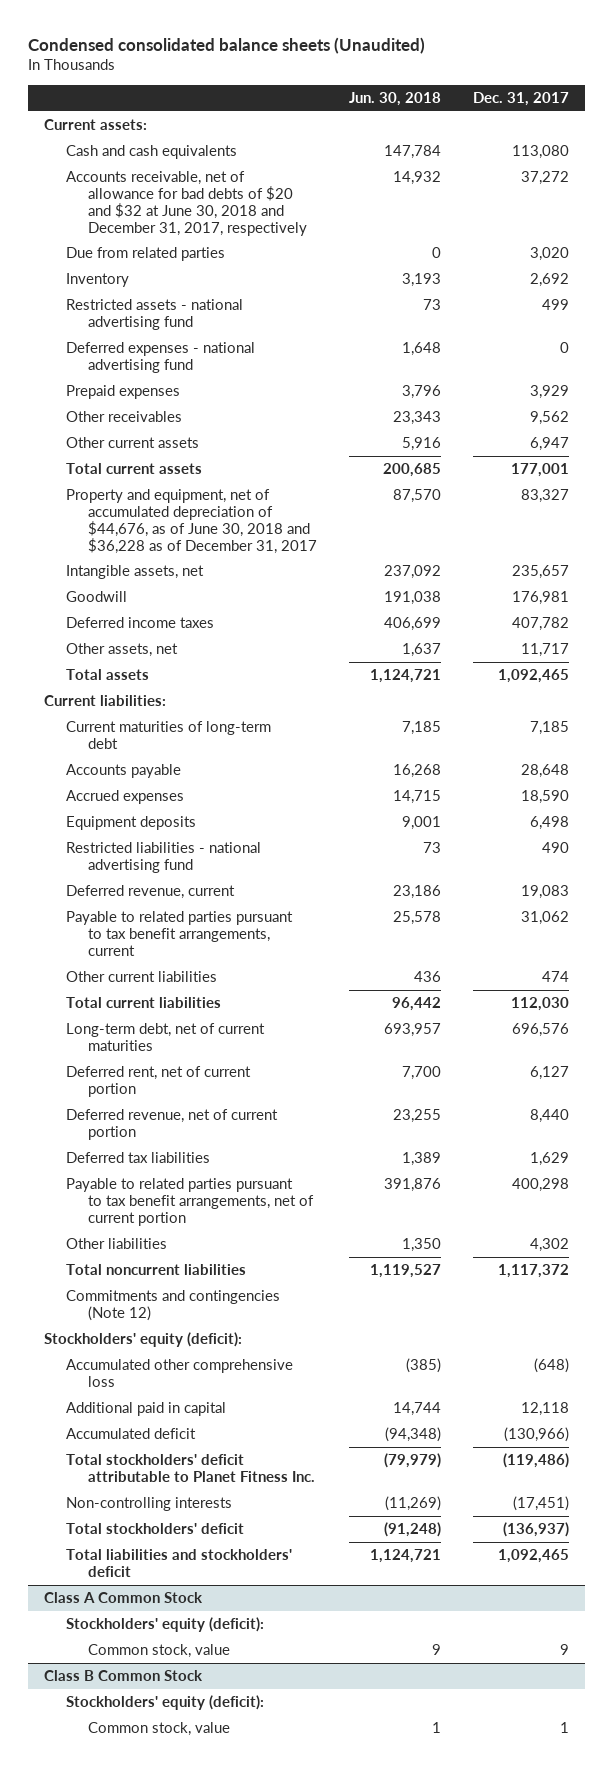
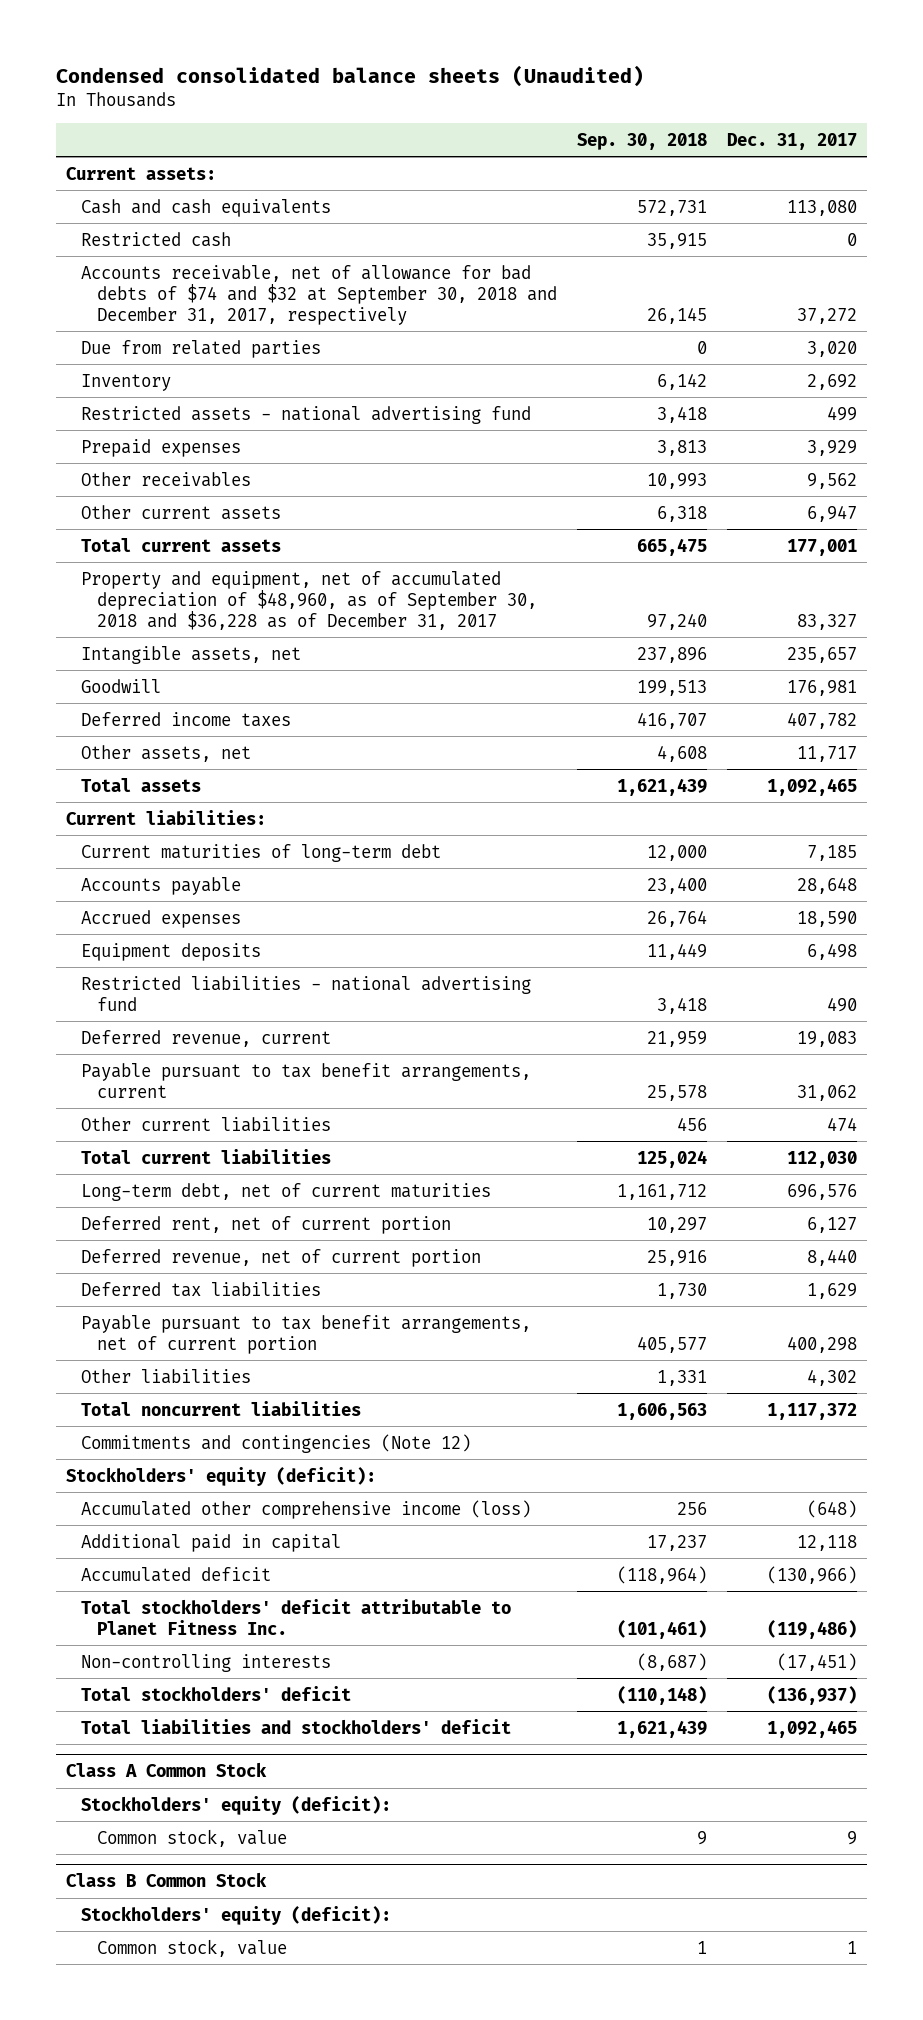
[349,92,442,107] Jun. 30, 2018 -> none
none -> [576,132,707,150] Sep. 30, 2018
none -> [81,231,232,247] Restricted cash
[66,171,308,236] Accounts receivable, net of allowance for bad debts of $20 and $32 at June 30, 2018 and December 31, 2017, respectively -> [81,264,557,325] Accounts receivable, net of allowance for bad debts of $74 and $32 at September 30, 2018 and December 31, 2017, respectively
[66,342,256,374] Deferred expenses - national advertising fund -> none
[66,489,318,554] Property and equipment, net of accumulated depreciation of $44,676, as of June 30, 2018 and $36,228 as of December 31, 2017 -> [81,570,537,630] Property and equipment, net of accumulated depreciation of $48,960, as of September 30, 2018 and $36,228 as of December 31, 2017
[66,911,294,956] Payable to related parties pursuant to tax benefit arrangements, current -> [81,1062,532,1098] Payable pursuant to tax benefit arrangements, current
[66,1178,315,1226] Payable to related parties pursuant to tax benefit arrangements, net of current portion -> [81,1314,532,1354] Payable pursuant to tax benefit arrangements, net of current portion
[66,1359,294,1388] Accumulated other comprehensive loss -> [81,1499,532,1519] Accumulated other comprehensive income (loss)

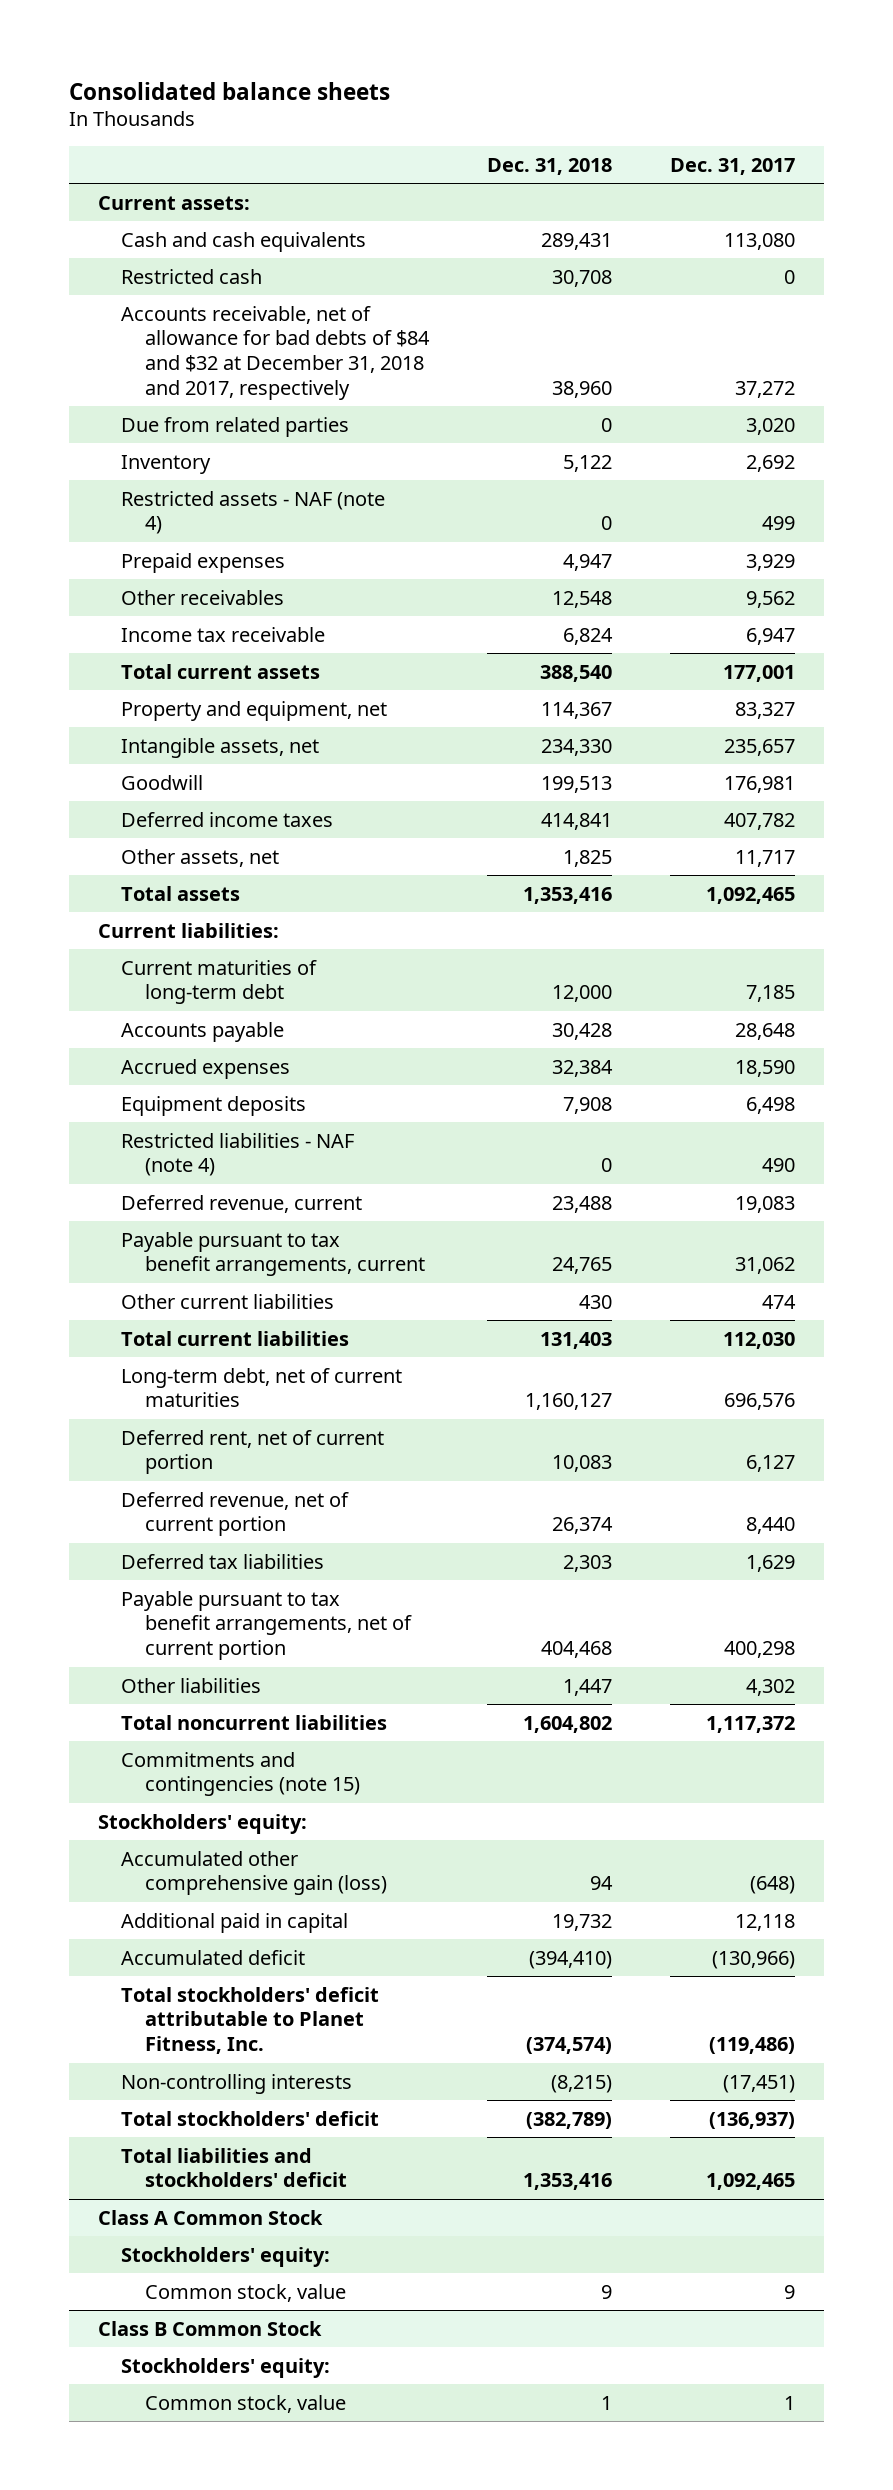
[56,64,645,87] Condensed consolidated balance sheets (Unaudited) -> [68,81,390,100] Consolidated balance sheets
[576,132,707,150] Sep. 30, 2018 -> none
none -> [486,157,612,175] Dec. 31, 2018
[81,264,557,325] Accounts receivable, net of allowance for bad debts of $74 and $32 at September 30, 2018 and December 31, 2017, respectively -> [121,305,430,400] Accounts receivable, net of allowance for bad debts of $84 and $32 at December 31, 2018 and 2017, respectively
[81,405,532,424] Restricted assets - national advertising fund -> [121,490,386,535] Restricted assets - NAF (note 4)
[81,504,282,520] Other current assets -> [121,626,326,642] Income tax receivable
[81,570,537,630] Property and equipment, net of accumulated depreciation of $48,960, as of September 30, 2018 and $36,228 as of December 31, 2017 -> [121,700,388,721] Property and equipment, net
[81,975,532,1011] Restricted liabilities - national advertising fund -> [121,1132,355,1177] Restricted liabilities - NAF (note 4)
[81,1433,472,1453] Commitments and contingencies (Note 12) -> [121,1751,360,1797] Commitments and contingencies (note 15)
[66,1466,377,1486] Stockholders' equity (deficit): -> [97,1813,307,1834] Stockholders' equity:
[81,1499,532,1519] Accumulated other comprehensive income (loss) -> [121,1850,387,1896] Accumulated other comprehensive gain (loss)
[81,1598,512,1635] Total stockholders' deficit attributable to Planet Fitness Inc. -> [121,1986,380,2055] Total stockholders' deficit attributable to Planet Fitness, Inc.
[81,1795,392,1815] Stockholders' equity (deficit): -> [121,2246,331,2267] Stockholders' equity:
[81,1905,392,1925] Stockholders' equity (deficit): -> [121,2357,331,2378] Stockholders' equity:

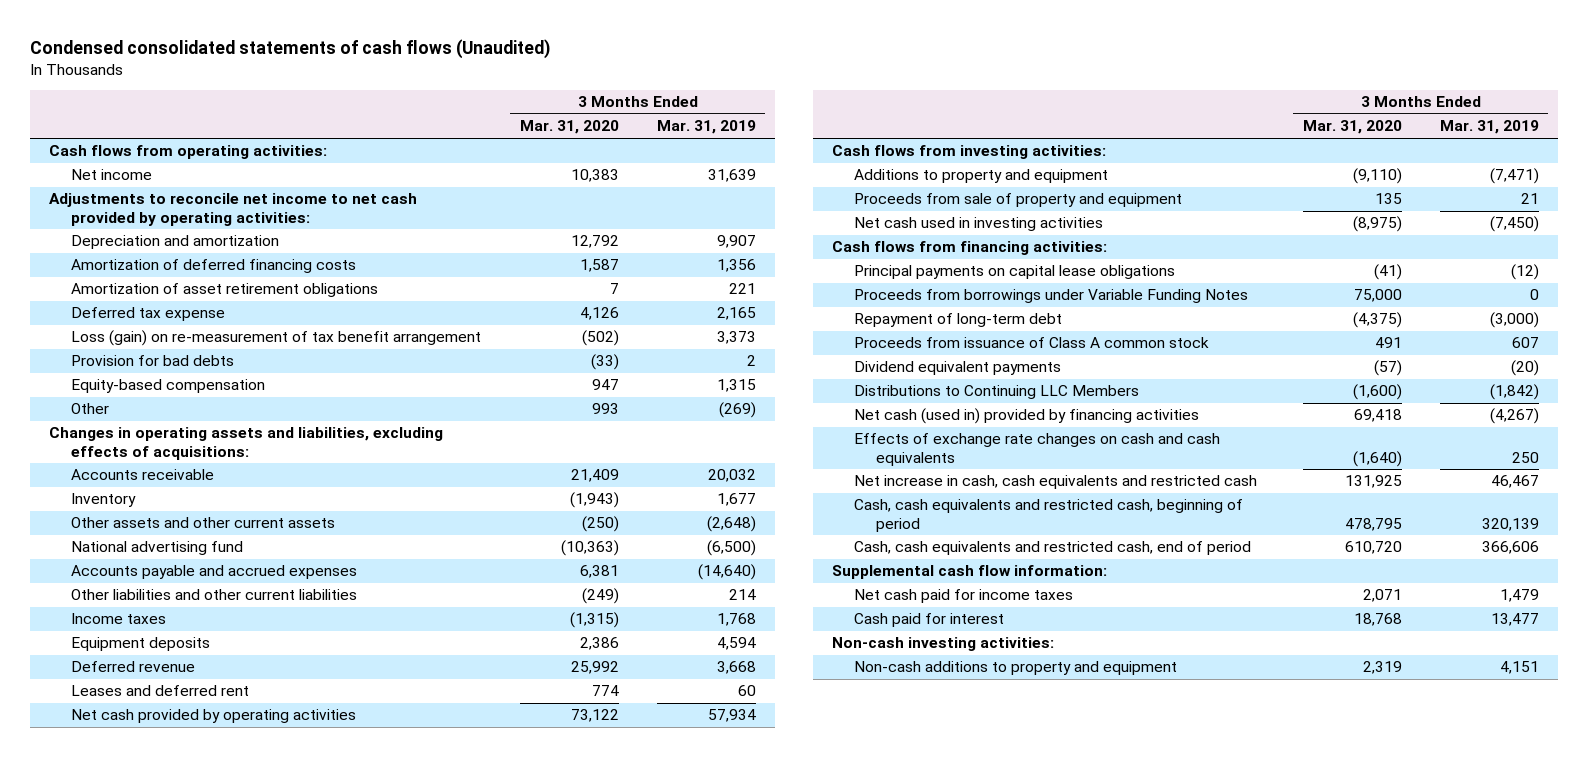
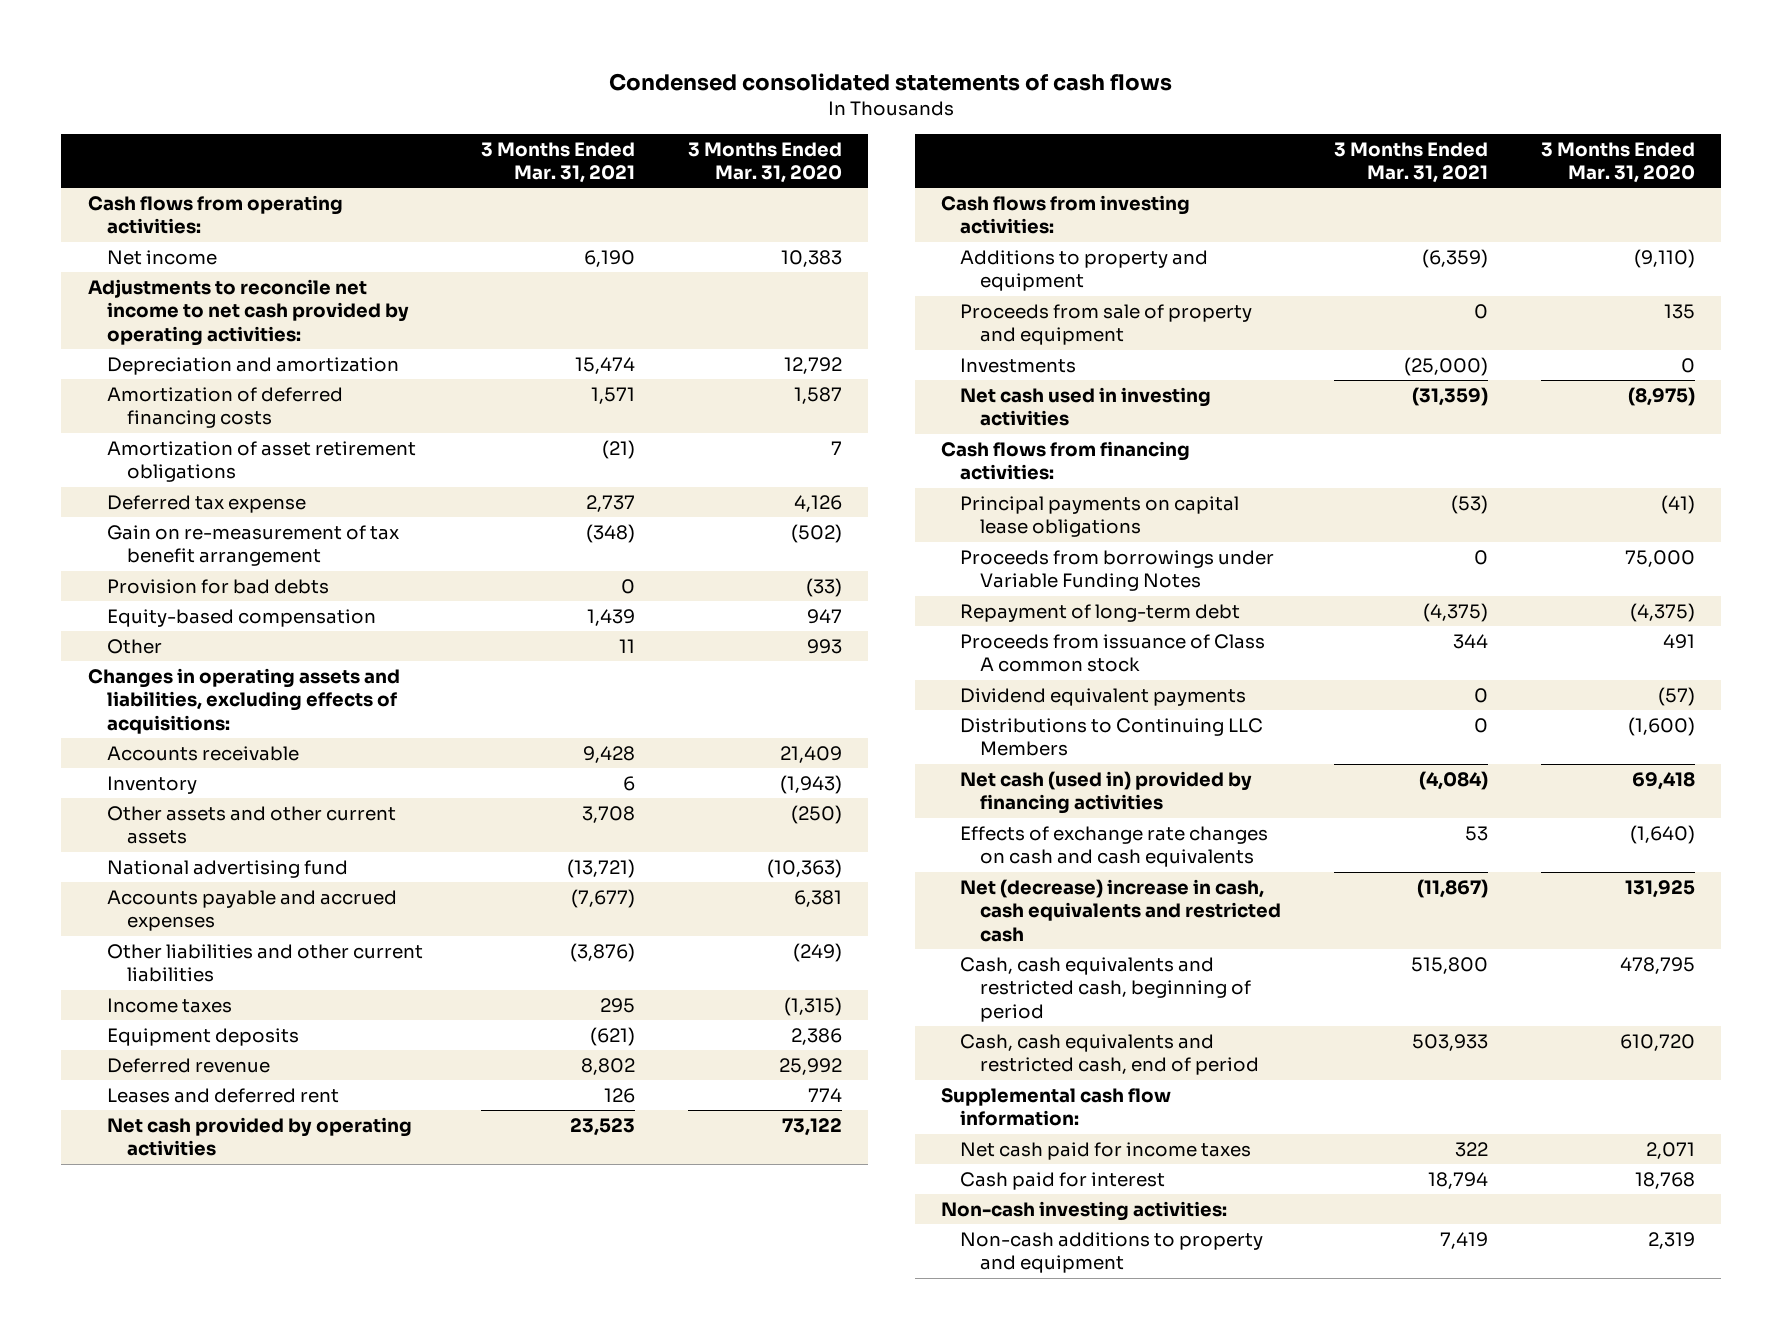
[30,38,551,59] Condensed consolidated statements of cash flows (Unaudited) -> [609,73,1173,92] Condensed consolidated statements of cash flows
[656,120,756,135] Mar. 31, 2019 -> none
none -> [480,141,635,184] 3 Months Ended Mar. 31, 2021
[71,330,482,347] Loss (gain) on re-measurement of tax benefit arrangement -> [107,524,400,567] Gain on re-measurement of tax benefit arrangement
none -> [960,357,1077,373] Investments
[854,475,1258,490] Net increase in cash, cash equivalents and restricted cash -> [960,878,1281,942] Net (decrease) increase in cash, cash equivalents and restricted cash

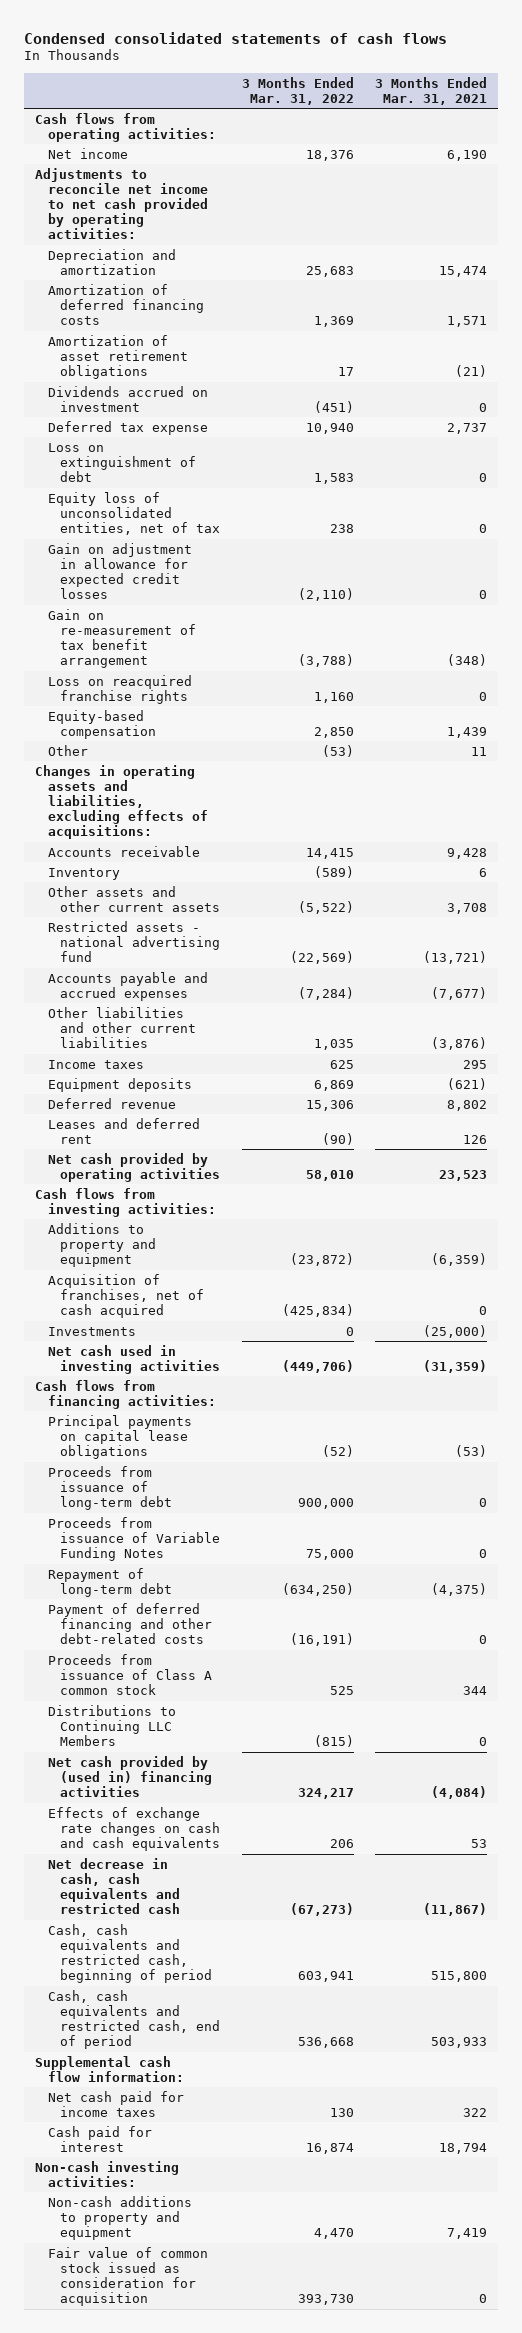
[687,141,842,184] 3 Months Ended Mar. 31, 2020 -> none
none -> [241,76,354,105] 3 Months Ended Mar. 31, 2022
none -> [47,385,208,412] Dividends accrued on investment
none -> [47,442,197,483] Loss on extinguishment of debt
none -> [47,491,221,536] Equity loss of unconsolidated entities, net of tax
none -> [47,542,192,600] Gain on adjustment in allowance for expected credit losses
[107,578,330,594] Provision for bad debts -> none
none -> [47,674,192,704] Loss on reacquired franchise rights
[107,859,349,878] National advertising fund -> [47,920,221,963] Restricted assets - national advertising fund
[960,303,1253,346] Proceeds from sale of property and equipment -> none
none -> [47,1273,205,1319] Acquisition of franchises, net of cash acquired
none -> [47,1465,173,1511] Proceeds from issuance of long-term debt
[960,549,1275,592] Proceeds from borrowings under Variable Funding Notes -> [47,1516,221,1562] Proceeds from issuance of Variable Funding Notes
none -> [47,1602,213,1645] Payment of deferred financing and other debt-related costs
[960,687,1247,706] Dividend equivalent payments -> none
[960,770,1253,815] Net cash (used in) provided by financing activities -> [47,1755,213,1798] Net cash provided by (used in) financing activities
[960,878,1281,942] Net (decrease) increase in cash, cash equivalents and restricted cash -> [47,1857,181,1915] Net decrease in cash, cash equivalents and restricted cash
none -> [47,2246,208,2307] Fair value of common stock issued as consideration for acquisition

